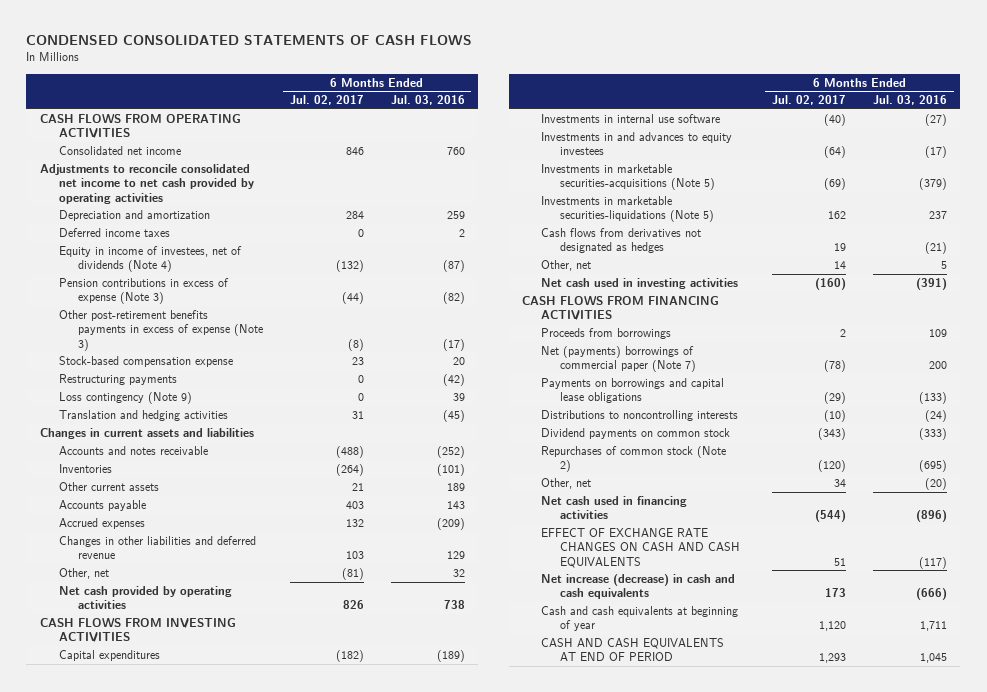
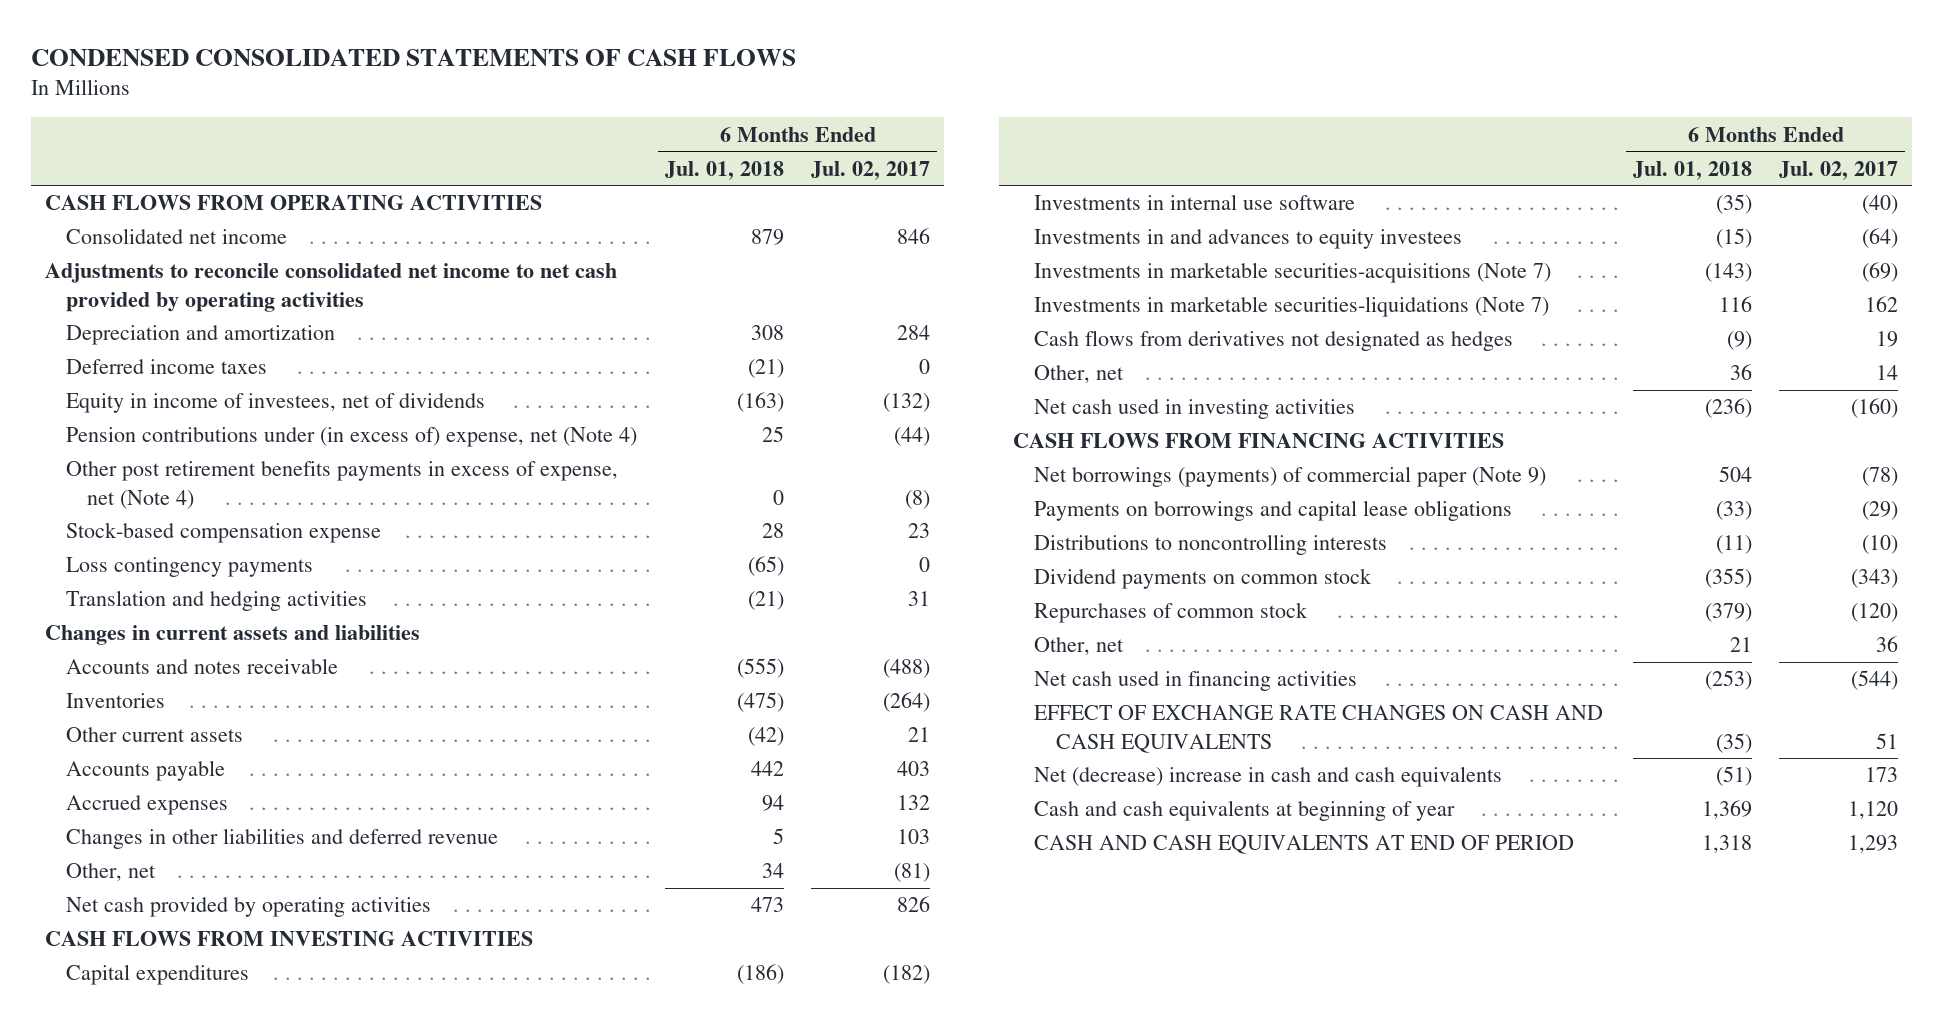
[390,95,465,106] Jul. 03, 2016 -> none
none -> [664,160,784,180] Jul. 01, 2018
[58,246,242,273] Equity in income of investees, net of dividends (Note 4) -> [66,393,486,414] Equity in income of investees, net of dividends
[58,278,229,305] Pension contributions in excess of expense (Note 3) -> [66,427,638,448] Pension contributions under (in excess of) expense, net (Note 4)
[58,310,263,351] Other post-retirement benefits payments in excess of expense (Note 3) -> [66,461,619,509] Other post retirement benefits payments in excess of expense, net (Note 4)
[58,374,177,386] Restructuring payments -> none
[58,392,192,405] Loss contingency (Note 9) -> none
none -> [66,557,314,578] Loss contingency payments
[541,164,716,191] Investments in marketable securities-acquisitions (Note 5) -> [1034,262,1552,284] Investments in marketable securities-acquisitions (Note 7)
[541,196,715,223] Investments in marketable securities-liquidations (Note 5) -> [1034,296,1550,318] Investments in marketable securities-liquidations (Note 7)
[541,328,672,340] Proceeds from borrowings -> none
[541,346,697,373] Net (payments) borrowings of commercial paper (Note 7) -> [1034,466,1547,488] Net borrowings (payments) of commercial paper (Note 9)
[541,446,727,473] Repurchases of common stock (Note 2) -> [1034,602,1309,624] Repurchases of common stock
[834,479,847,488] 34 -> [1876,636,1899,653] 36
[541,574,736,600] Net increase (decrease) in cash and cash equivalents -> [1034,766,1503,788] Net (decrease) increase in cash and cash equivalents

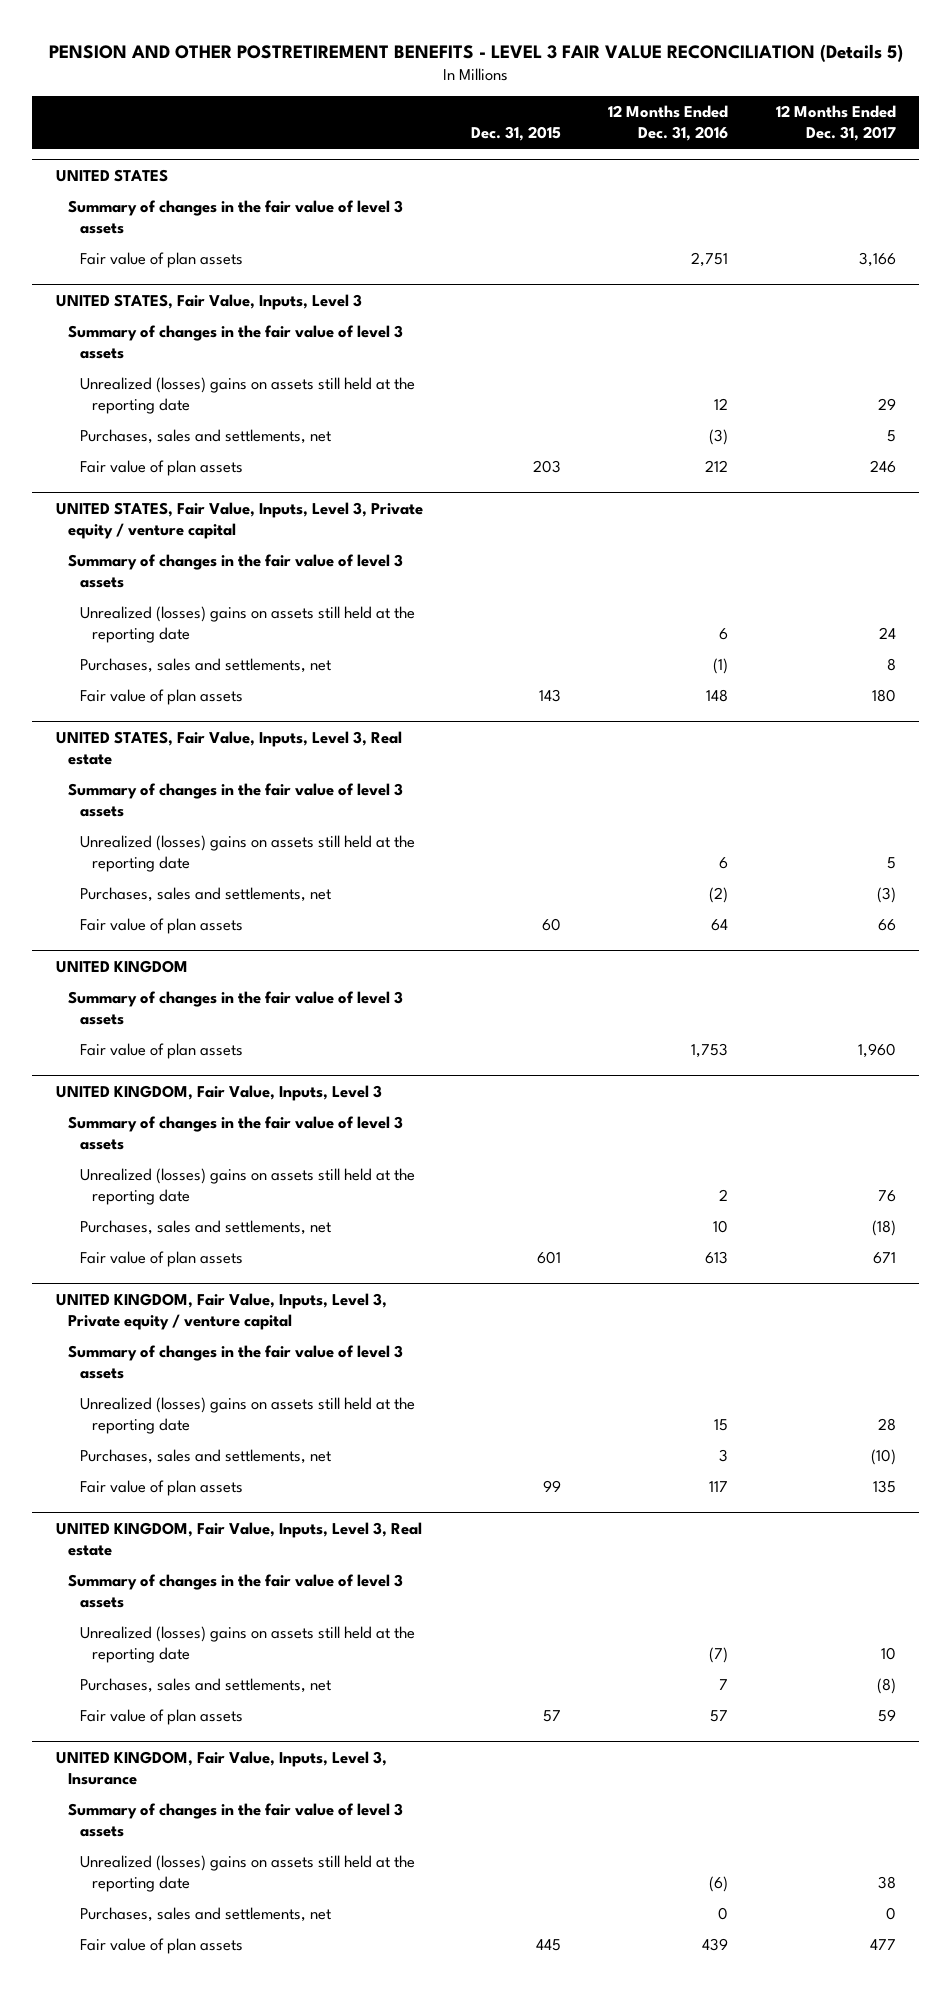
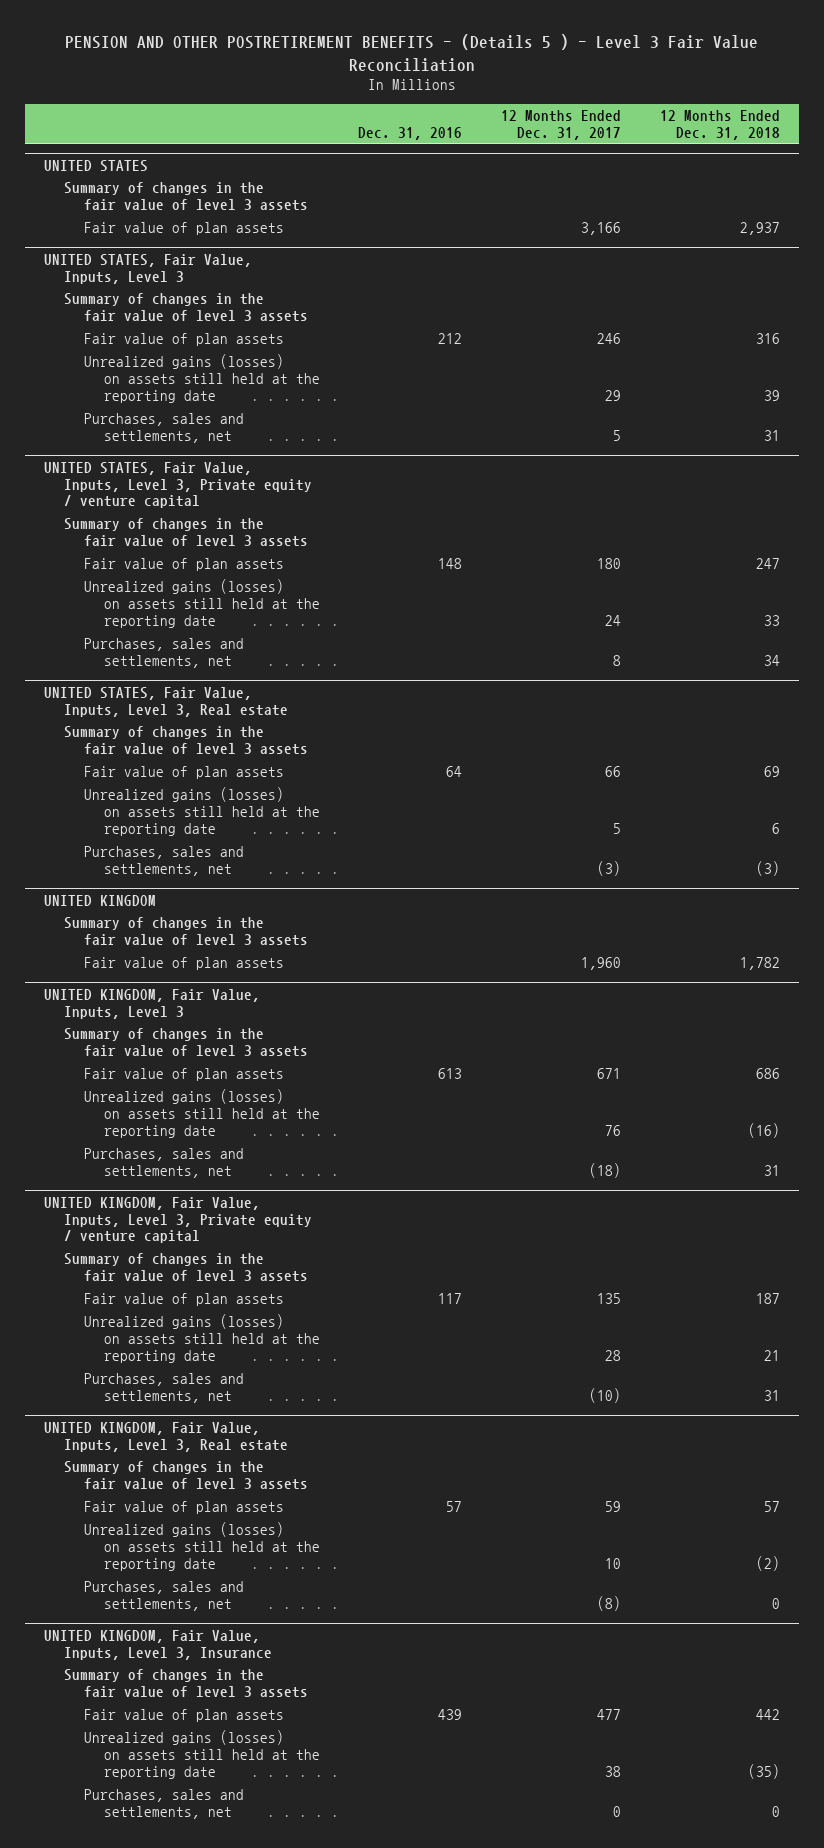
[48,43,903,62] PENSION AND OTHER POSTRETIREMENT BENEFITS - LEVEL 3 FAIR VALUE RECONCILIATION (Details 5) -> [65,34,759,72] PENSION AND OTHER POSTRETIREMENT BENEFITS - (Details 5 ) - Level 3 Fair Value Reconciliation
[470,126,561,142] Dec. 31, 2015 -> none
[608,104,729,142] 12 Months Ended Dec. 31, 2016 -> none
none -> [358,126,463,140] Dec. 31, 2016
none -> [660,109,781,140] 12 Months Ended Dec. 31, 2018
[79,376,415,415] Unrealized (losses) gains on assets still held at the reporting date -> none
none -> [83,354,320,403] Unrealized gains (losses) on assets still held at the reporting date
[79,428,331,444] Purchases, sales and settlements, net -> [83,413,244,444] Purchases, sales and settlements, net
[79,605,415,644] Unrealized (losses) gains on assets still held at the reporting date -> none
none -> [83,579,320,628] Unrealized gains (losses) on assets still held at the reporting date
[79,657,331,673] Purchases, sales and settlements, net -> [83,638,244,669] Purchases, sales and settlements, net
[79,834,415,873] Unrealized (losses) gains on assets still held at the reporting date -> none
none -> [83,787,320,836] Unrealized gains (losses) on assets still held at the reporting date
[79,886,331,902] Purchases, sales and settlements, net -> [83,846,244,877] Purchases, sales and settlements, net
[79,1167,415,1206] Unrealized (losses) gains on assets still held at the reporting date -> none
none -> [83,1089,320,1138] Unrealized gains (losses) on assets still held at the reporting date
[79,1219,331,1235] Purchases, sales and settlements, net -> [83,1148,244,1179] Purchases, sales and settlements, net
[79,1396,415,1435] Unrealized (losses) gains on assets still held at the reporting date -> none
none -> [83,1314,320,1363] Unrealized gains (losses) on assets still held at the reporting date
[79,1448,331,1464] Purchases, sales and settlements, net -> [83,1373,244,1404] Purchases, sales and settlements, net
[79,1625,415,1664] Unrealized (losses) gains on assets still held at the reporting date -> none
none -> [83,1522,320,1571] Unrealized gains (losses) on assets still held at the reporting date
[79,1677,331,1693] Purchases, sales and settlements, net -> [83,1581,244,1612] Purchases, sales and settlements, net
[79,1854,415,1893] Unrealized (losses) gains on assets still held at the reporting date -> none
none -> [83,1730,320,1779] Unrealized gains (losses) on assets still held at the reporting date
[79,1906,331,1922] Purchases, sales and settlements, net -> [83,1789,244,1820] Purchases, sales and settlements, net

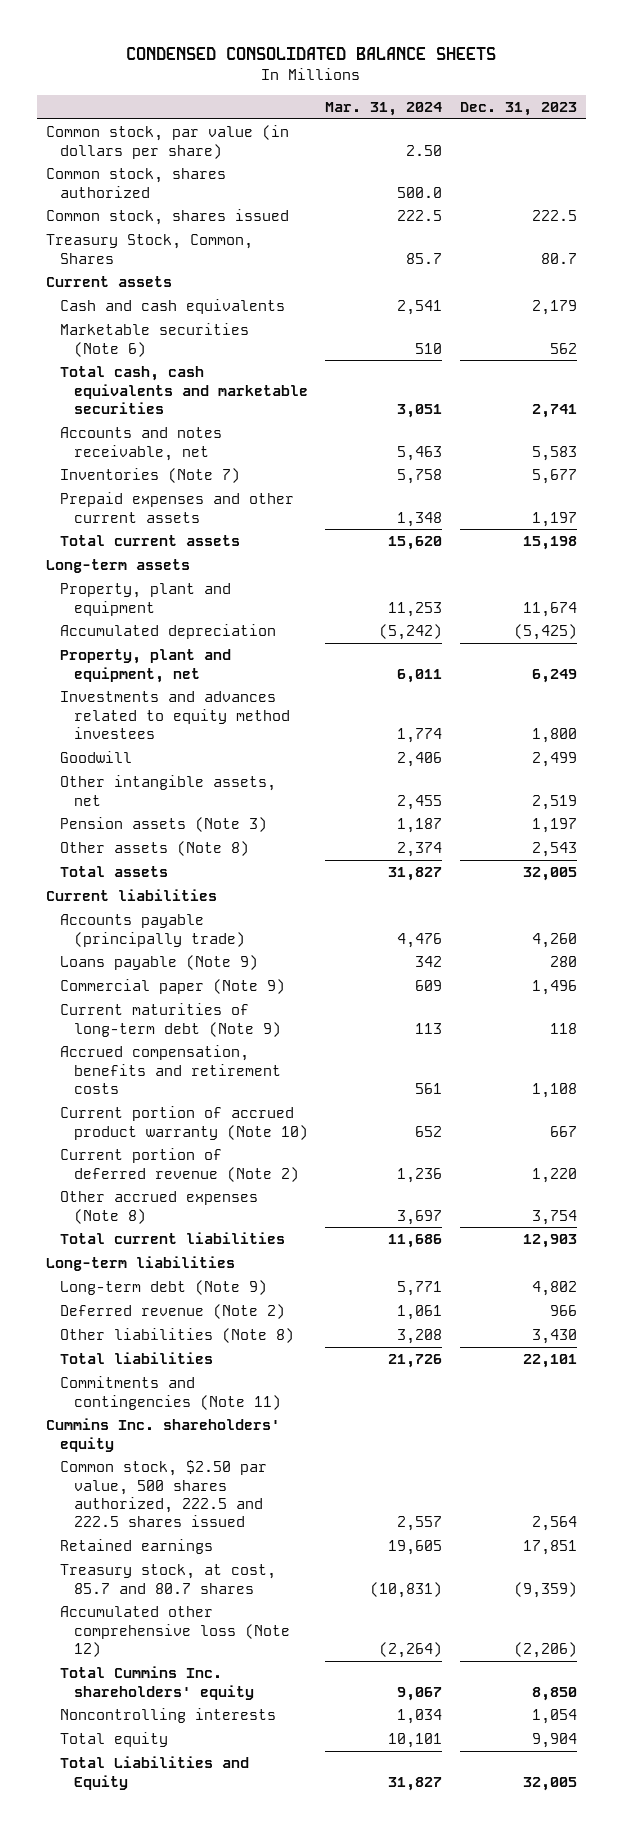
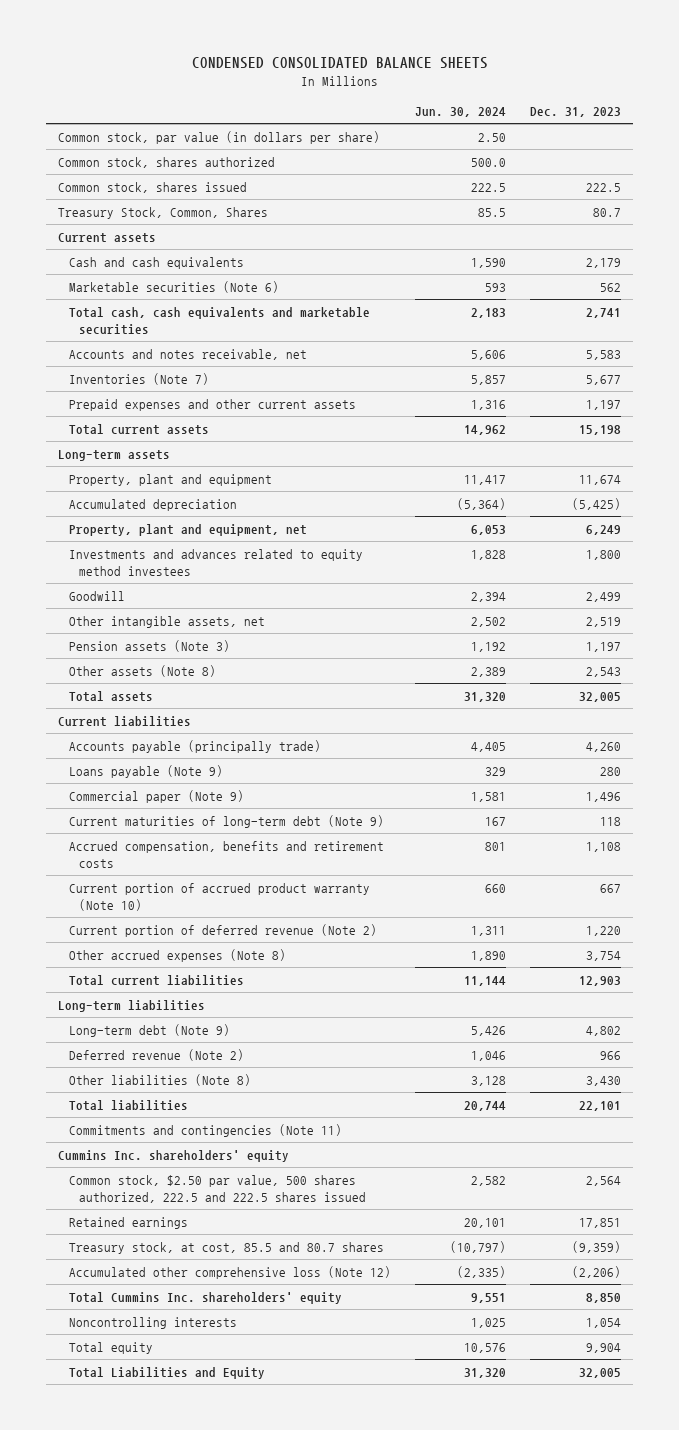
[325,102,443,117] Mar. 31, 2024 -> none
none -> [414,106,506,117] Jun. 30, 2024
[59,1564,276,1594] Treasury stock, at cost, 85.7 and 80.7 shares -> [68,1241,384,1254] Treasury stock, at cost, 85.5 and 80.7 shares

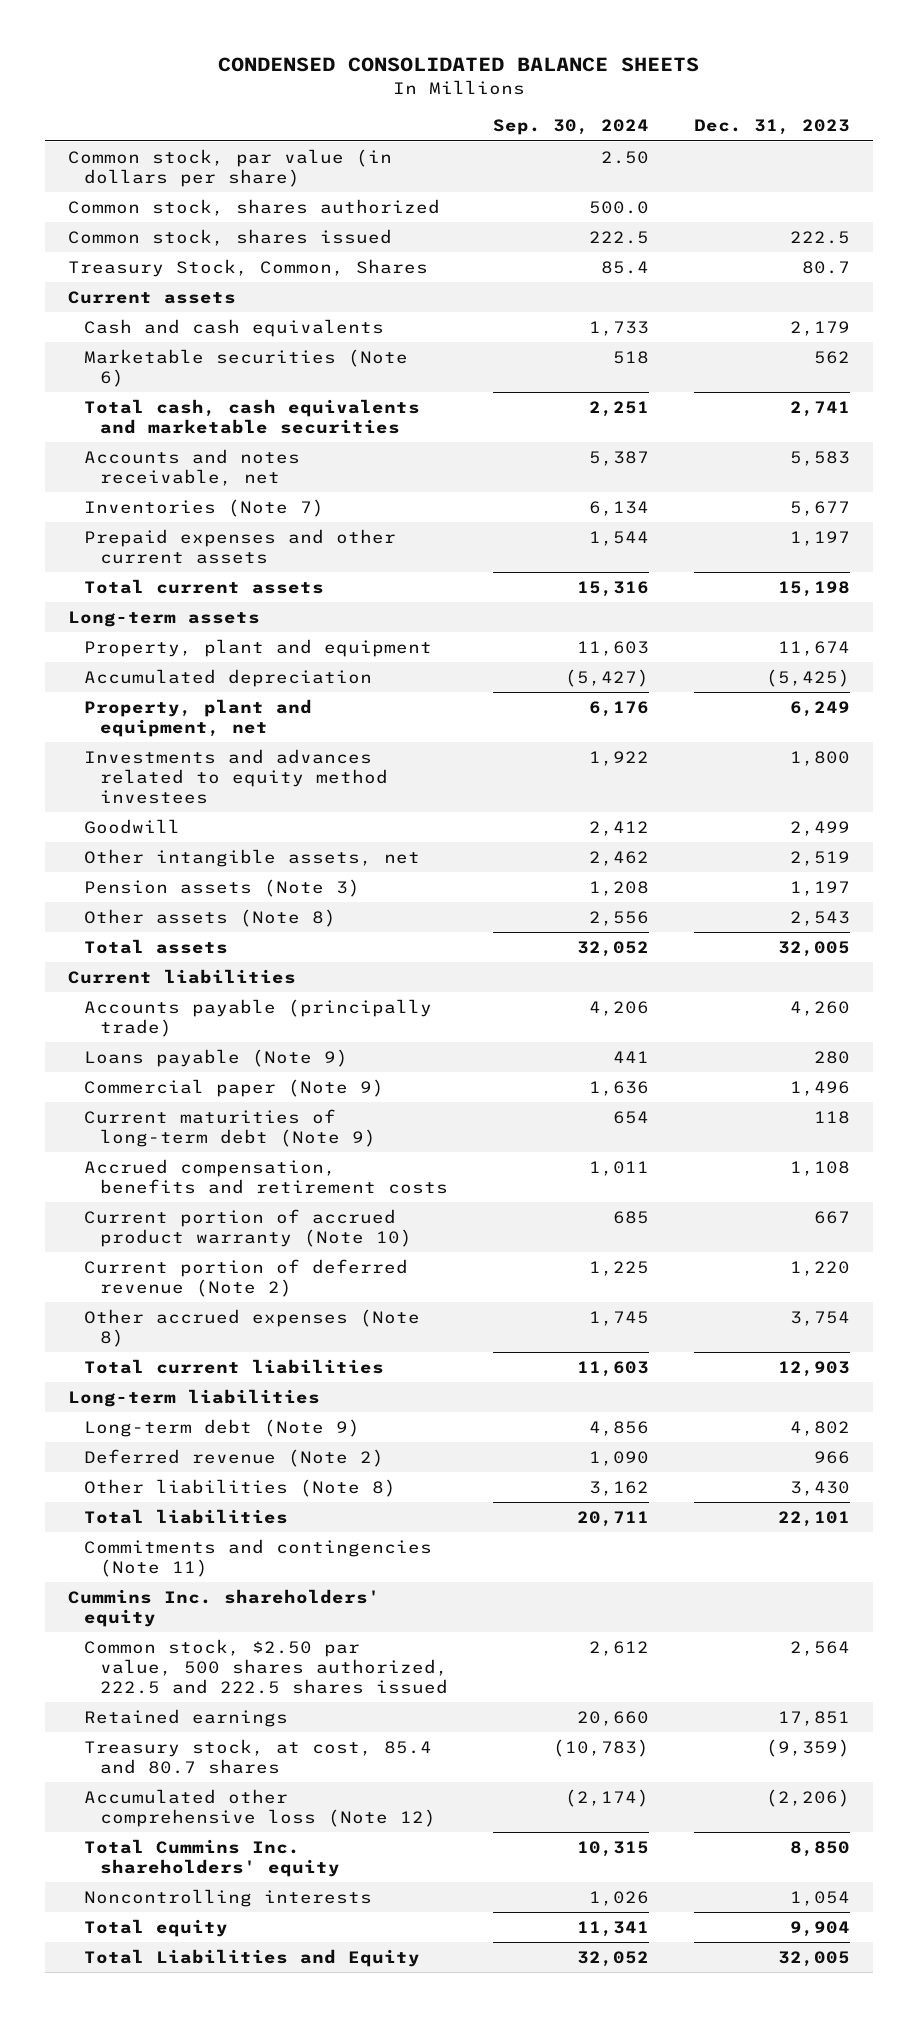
[414,106,506,117] Jun. 30, 2024 -> none
none -> [493,119,650,136] Sep. 30, 2024
[68,1241,384,1254] Treasury stock, at cost, 85.5 and 80.7 shares -> [83,1738,432,1774] Treasury stock, at cost, 85.4 and 80.7 shares

